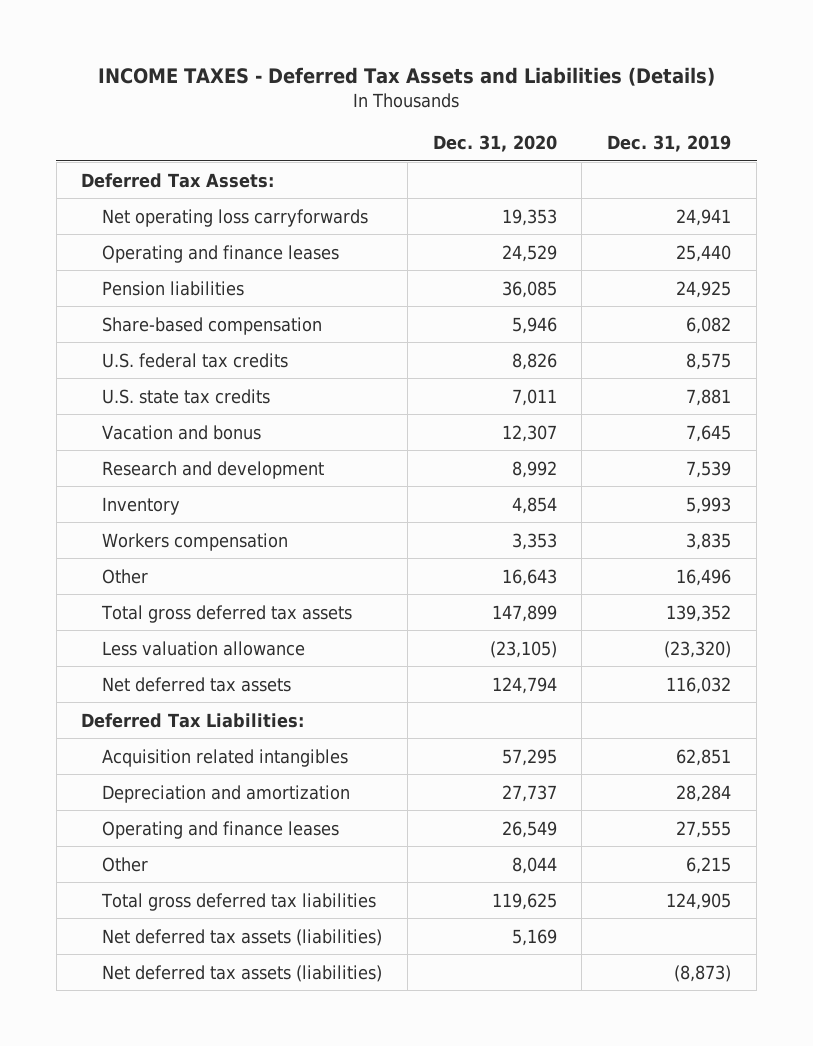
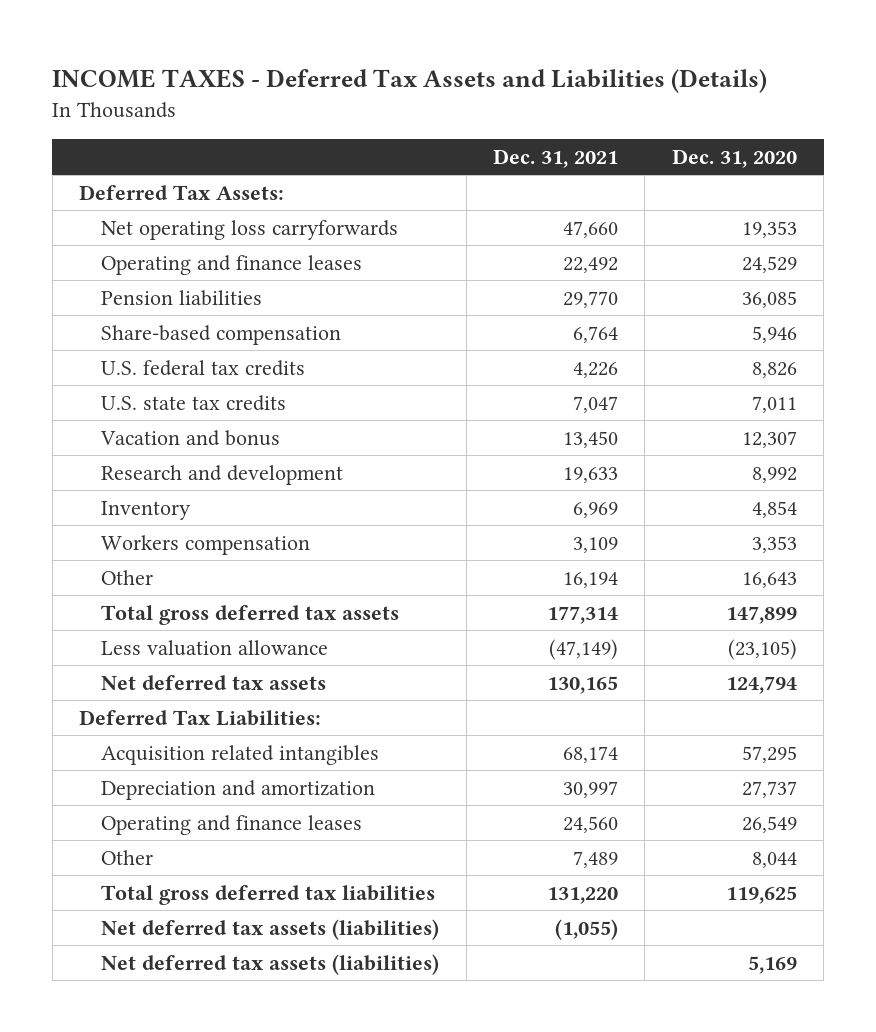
[607,134,732,152] Dec. 31, 2019 -> none
none -> [492,148,618,168] Dec. 31, 2021
[101,928,382,946] Net deferred tax assets (liabilities) -> [101,953,440,975] Net deferred tax assets (liabilities)

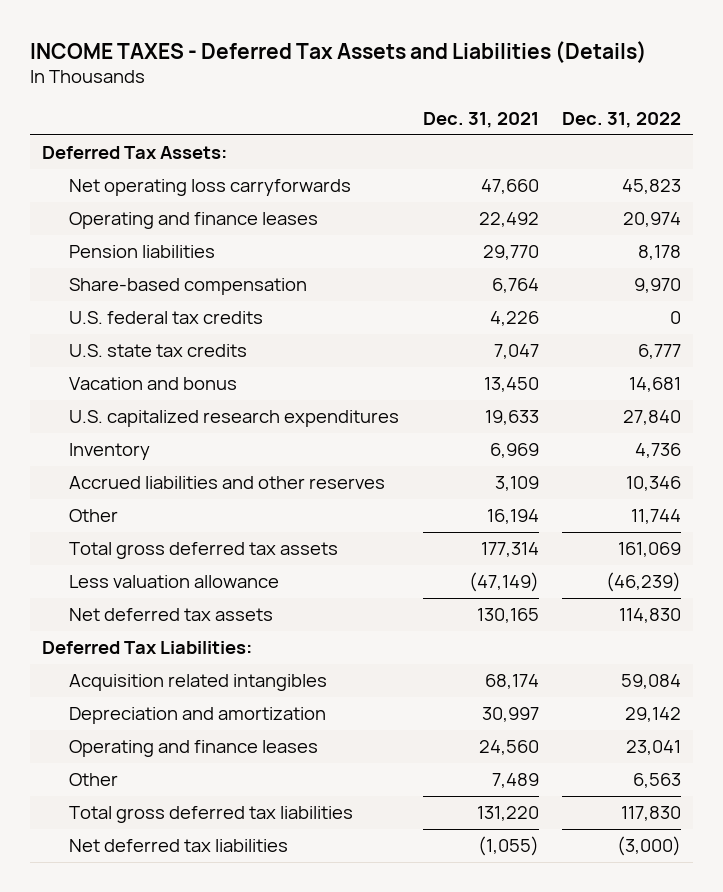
[671,148,797,168] Dec. 31, 2020 -> none
none -> [562,112,682,129] Dec. 31, 2022
[101,464,344,485] Research and development -> [68,410,399,428] U.S. capitalized research expenditures
[101,534,311,555] Workers compensation -> [68,476,385,490] Accrued liabilities and other reserves
[101,953,440,975] Net deferred tax assets (liabilities) -> none
[101,918,440,940] Net deferred tax assets (liabilities) -> [68,839,288,853] Net deferred tax liabilities

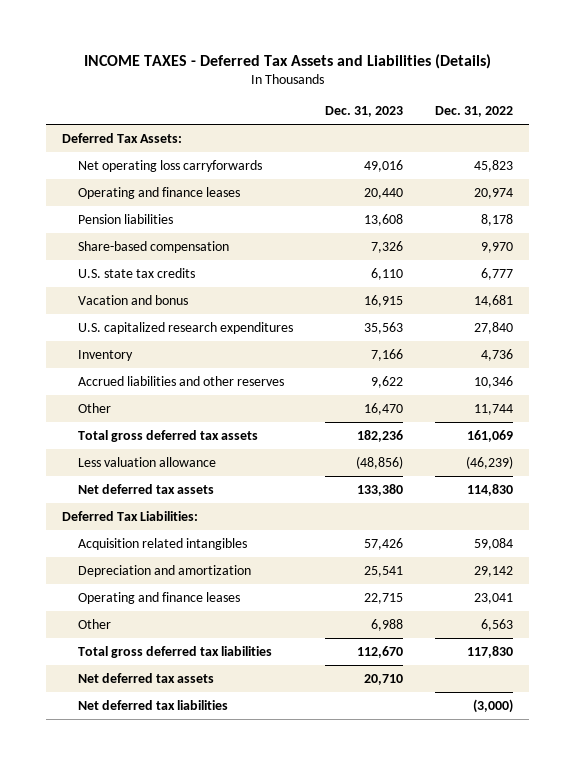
[422,112,539,129] Dec. 31, 2021 -> none
none -> [324,106,403,118] Dec. 31, 2023
[68,311,263,325] U.S. federal tax credits -> none
none -> [77,672,214,683] Net deferred tax assets

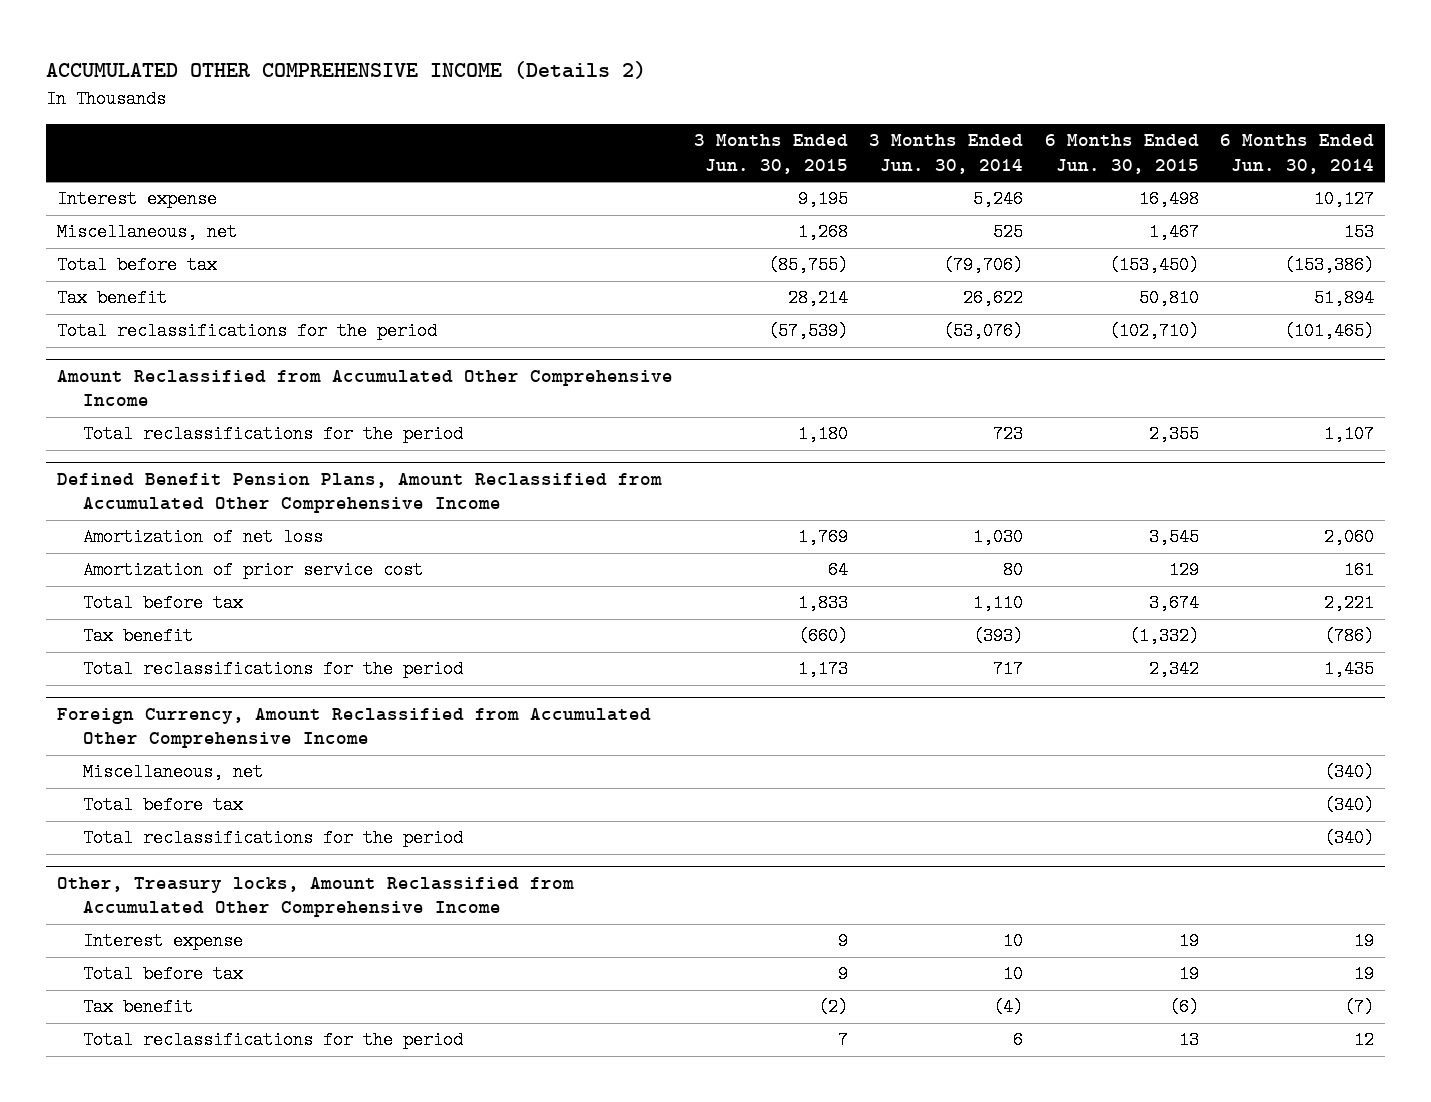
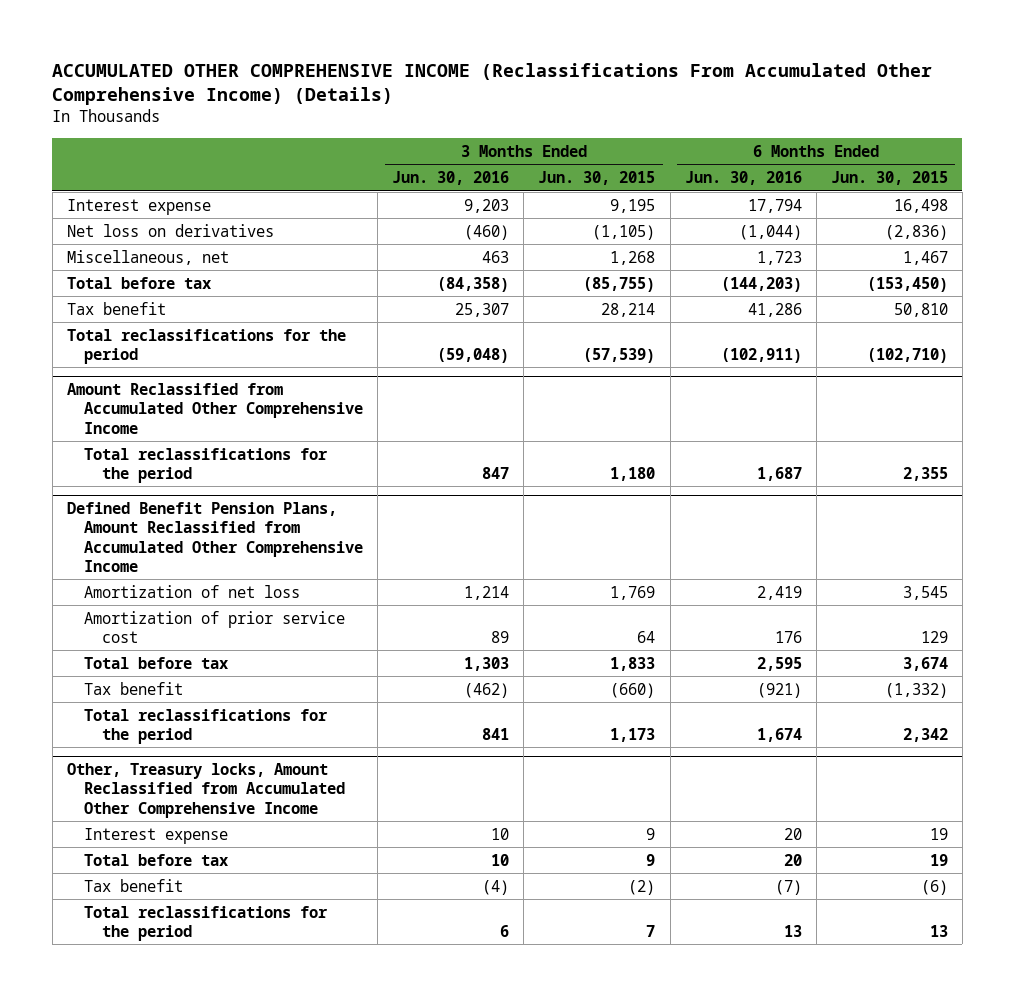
[46,61,647,80] ACCUMULATED OTHER COMPREHENSIVE INCOME (Details 2) -> [52,62,933,105] ACCUMULATED OTHER COMPREHENSIVE INCOME (Reclassifications From Accumulated Other Comprehensive Income) (Details)
[869,134,1024,175] 3 Months Ended Jun. 30, 2014 -> none
[1219,134,1374,175] 6 Months Ended Jun. 30, 2014 -> none
none -> [392,170,510,185] Jun. 30, 2016
none -> [684,170,802,185] Jun. 30, 2016
none -> [66,223,274,237] Net loss on derivatives
[57,707,652,749] Foreign Currency, Amount Reclassified from Accumulated Other Comprehensive Income -> none
[83,763,264,782] Miscellaneous, net -> none
[83,796,244,815] Total before tax -> none
[83,829,464,848] Total reclassifications for the period -> none

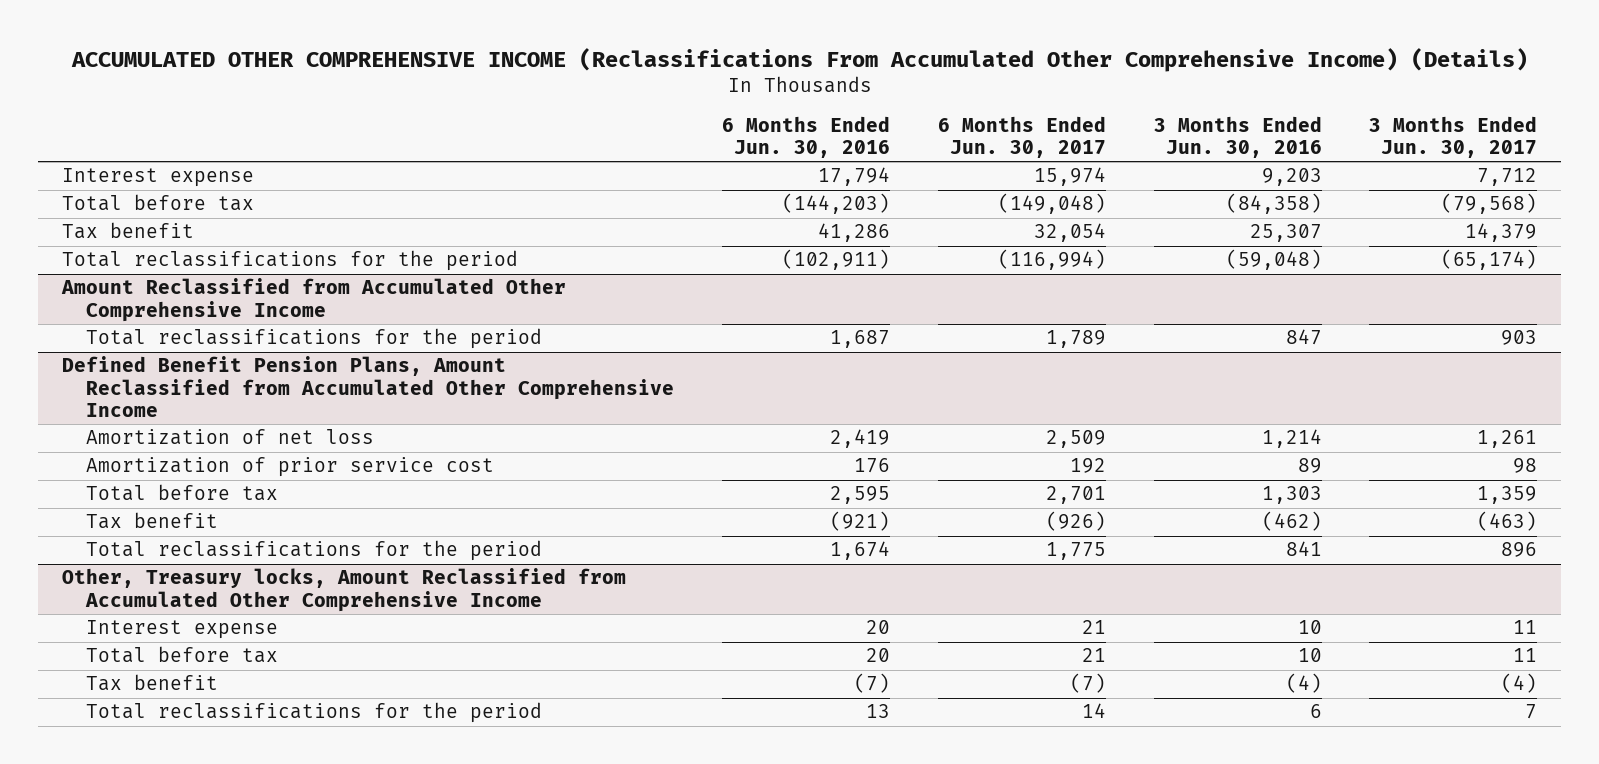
[538,170,656,185] Jun. 30, 2015 -> none
[830,170,948,185] Jun. 30, 2015 -> none
none -> [937,115,1106,158] 6 Months Ended Jun. 30, 2017
none -> [1369,115,1538,158] 3 Months Ended Jun. 30, 2017
[66,223,274,237] Net loss on derivatives -> none
[66,249,229,265] Miscellaneous, net -> none

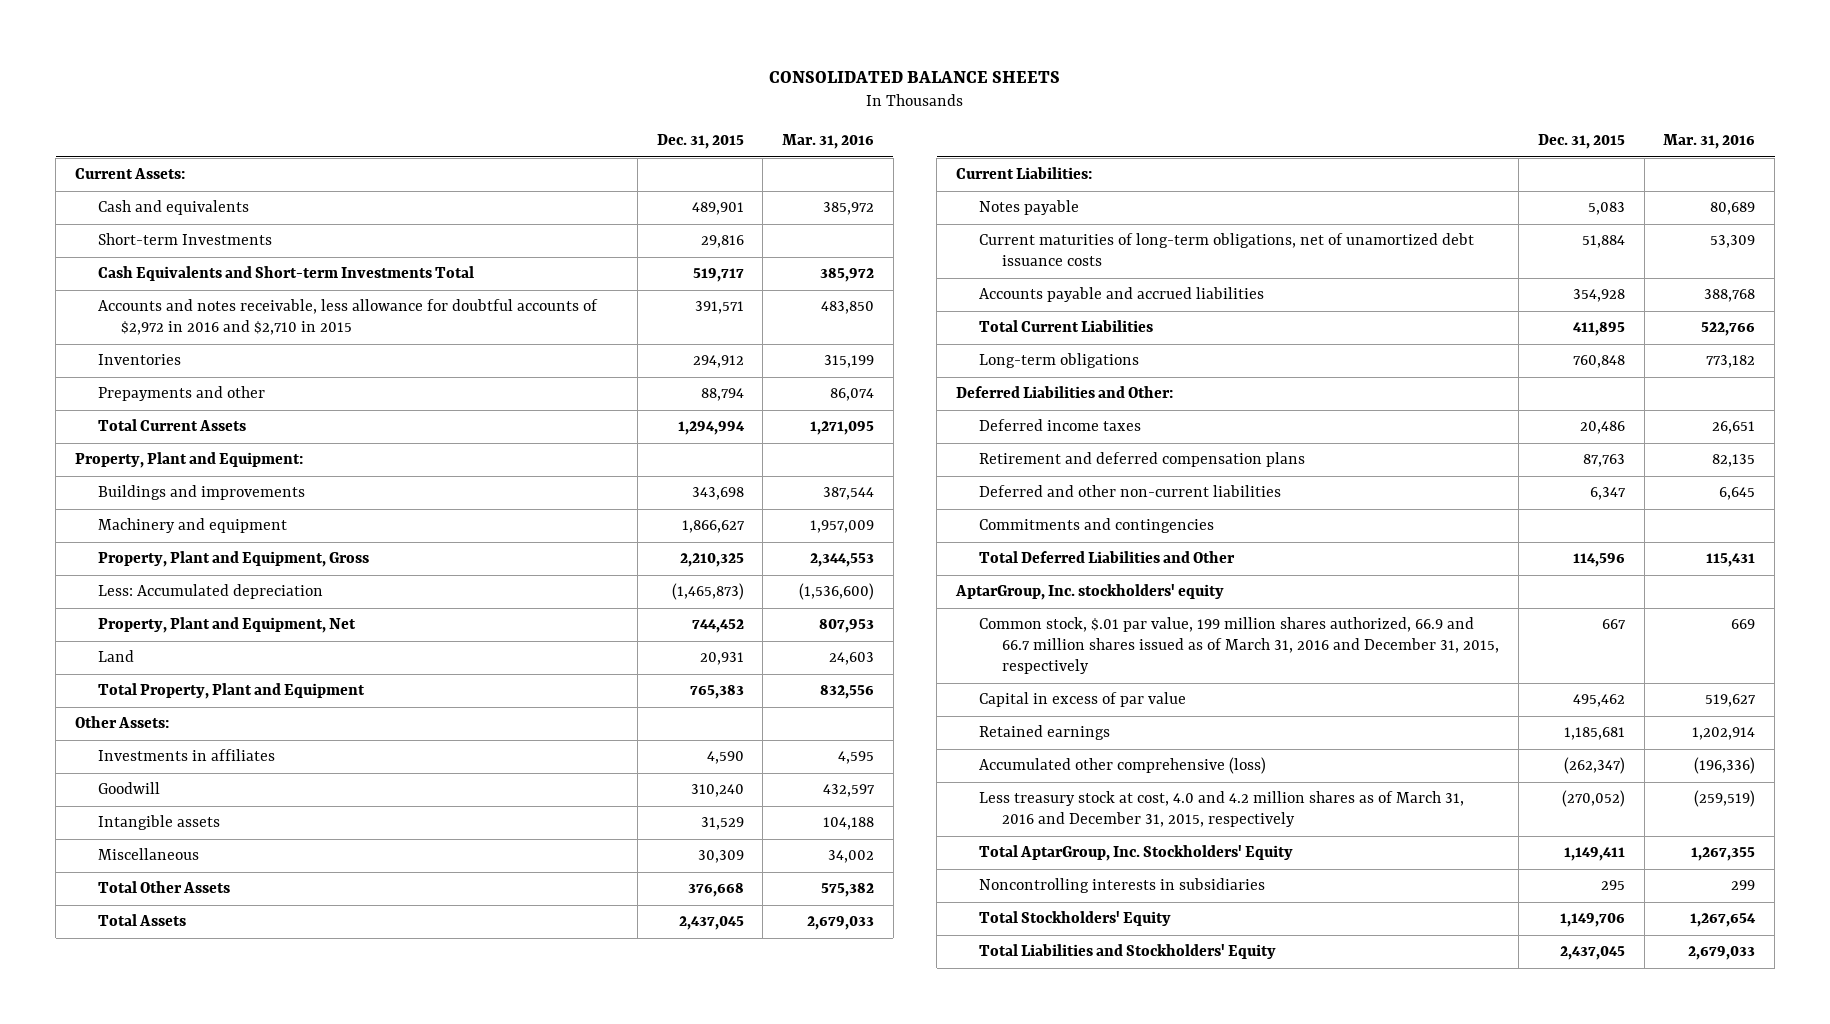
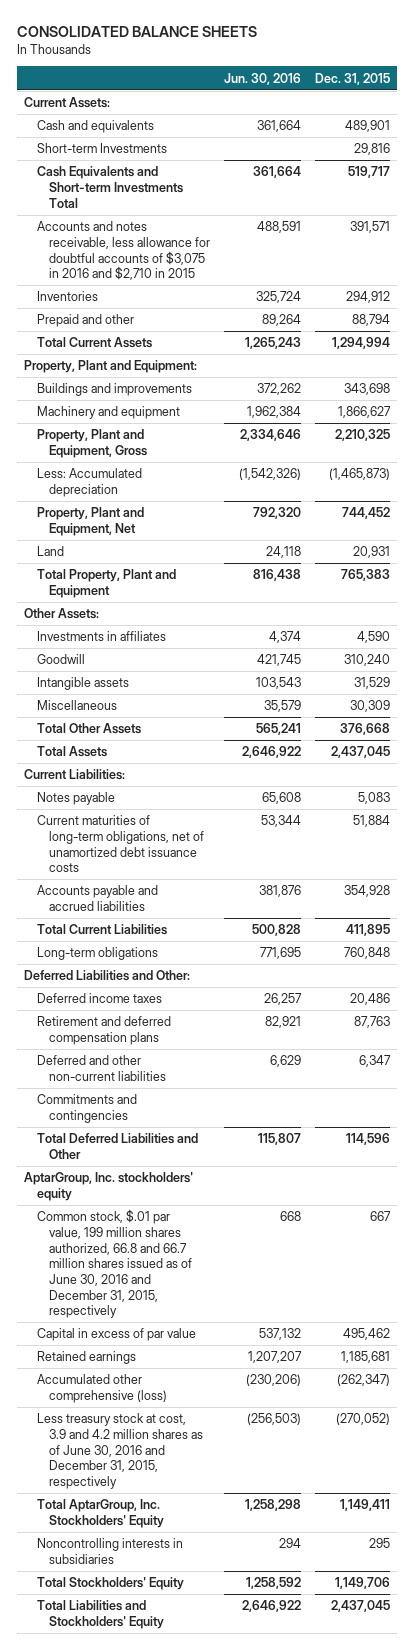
[782,133,875,149] Mar. 31, 2016 -> none
none -> [224,72,302,85] Jun. 30, 2016
[98,299,599,336] Accounts and notes receivable, less allowance for doubtful accounts of $2,972 in 2016 and $2,710 in 2015 -> [36,221,211,281] Accounts and notes receivable, less allowance for doubtful accounts of $3,075 in 2016 and $2,710 in 2015
[98,386,266,402] Prepayments and other -> [36,314,134,328] Prepaid and other
[979,617,1500,675] Common stock, $.01 par value, 199 million shares authorized, 66.9 and 66.7 million shares issued as of March 31, 2016 and December 31, 2015, respectively -> [36,1209,193,1319] Common stock, $.01 par value, 199 million shares authorized, 66.8 and 66.7 million shares issued as of June 30, 2016 and December 31, 2015, respectively
[979,791,1465,828] Less treasury stock at cost, 4.0 and 4.2 million shares as of March 31, 2016 and December 31, 2015, respectively -> [36,1413,204,1489] Less treasury stock at cost, 3.9 and 4.2 million shares as of June 30, 2016 and December 31, 2015, respectively

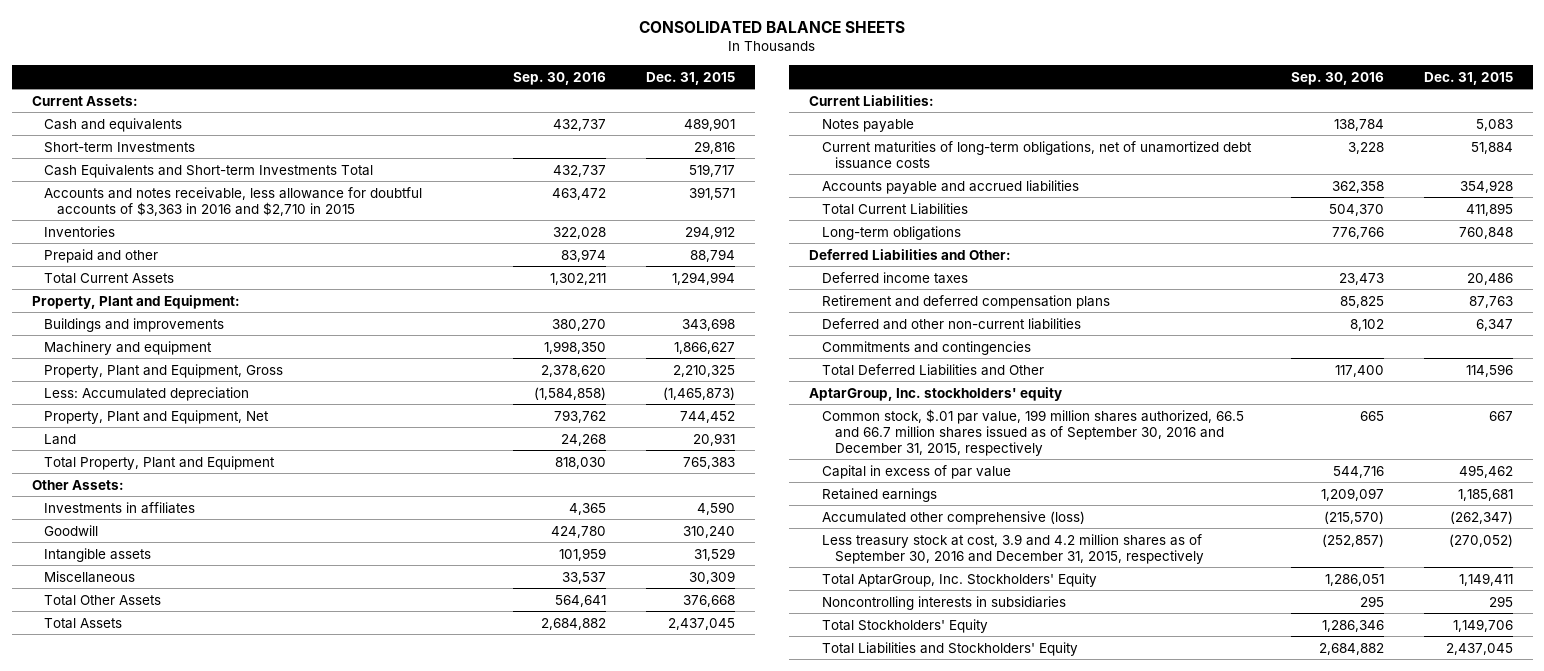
[224,72,302,85] Jun. 30, 2016 -> none
none -> [513,71,607,85] Sep. 30, 2016
[36,221,211,281] Accounts and notes receivable, less allowance for doubtful accounts of $3,075 in 2016 and $2,710 in 2015 -> [44,186,423,216] Accounts and notes receivable, less allowance for doubtful accounts of $3,363 in 2016 and $2,710 in 2015
[36,1209,193,1319] Common stock, $.01 par value, 199 million shares authorized, 66.8 and 66.7 million shares issued as of June 30, 2016 and December 31, 2015, respectively -> [821,408,1244,456] Common stock, $.01 par value, 199 million shares authorized, 66.5 and 66.7 million shares issued as of September 30, 2016 and December 31, 2015, respectively
[36,1413,204,1489] Less treasury stock at cost, 3.9 and 4.2 million shares as of June 30, 2016 and December 31, 2015, respectively -> [821,533,1204,564] Less treasury stock at cost, 3.9 and 4.2 million shares as of September 30, 2016 and December 31, 2015, respectively

